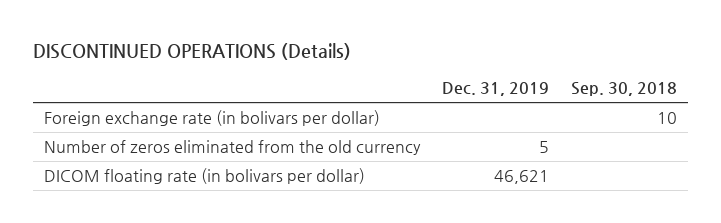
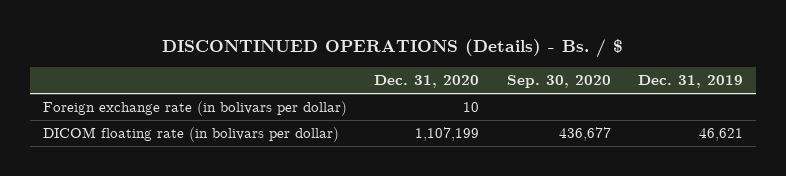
[33,43,352,61] DISCONTINUED OPERATIONS (Details) -> [162,39,624,59] DISCONTINUED OPERATIONS (Details) - Bs. / $
[570,81,677,96] Sep. 30, 2018 -> none
none -> [374,75,480,89] Dec. 31, 2020
none -> [506,75,611,89] Sep. 30, 2020
[44,140,422,156] Number of zeros eliminated from the old currency -> none

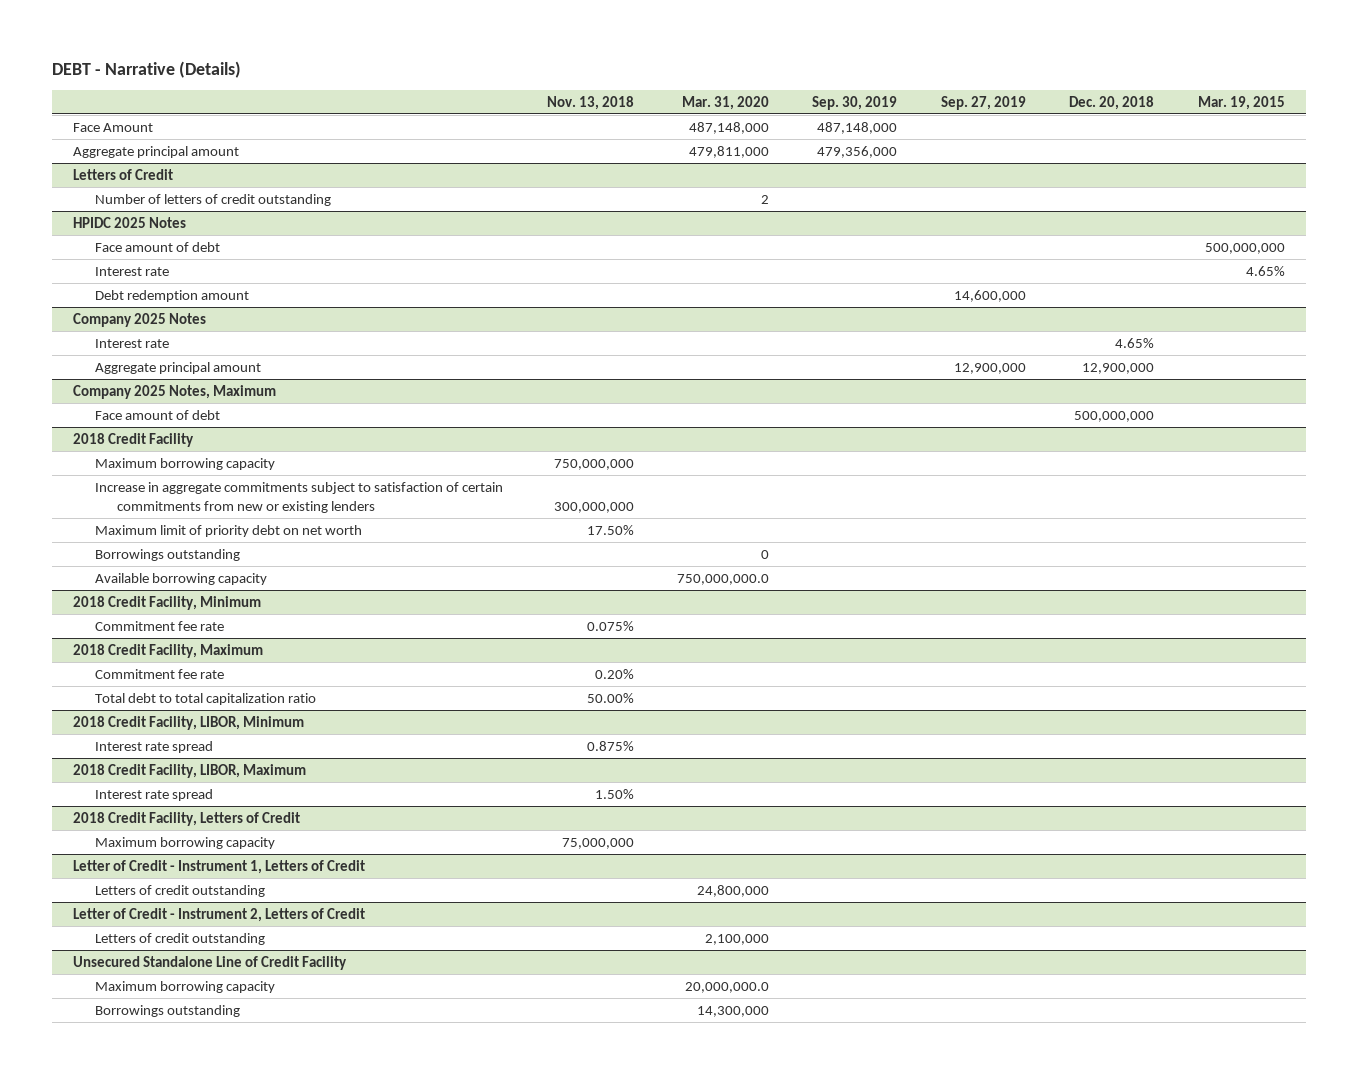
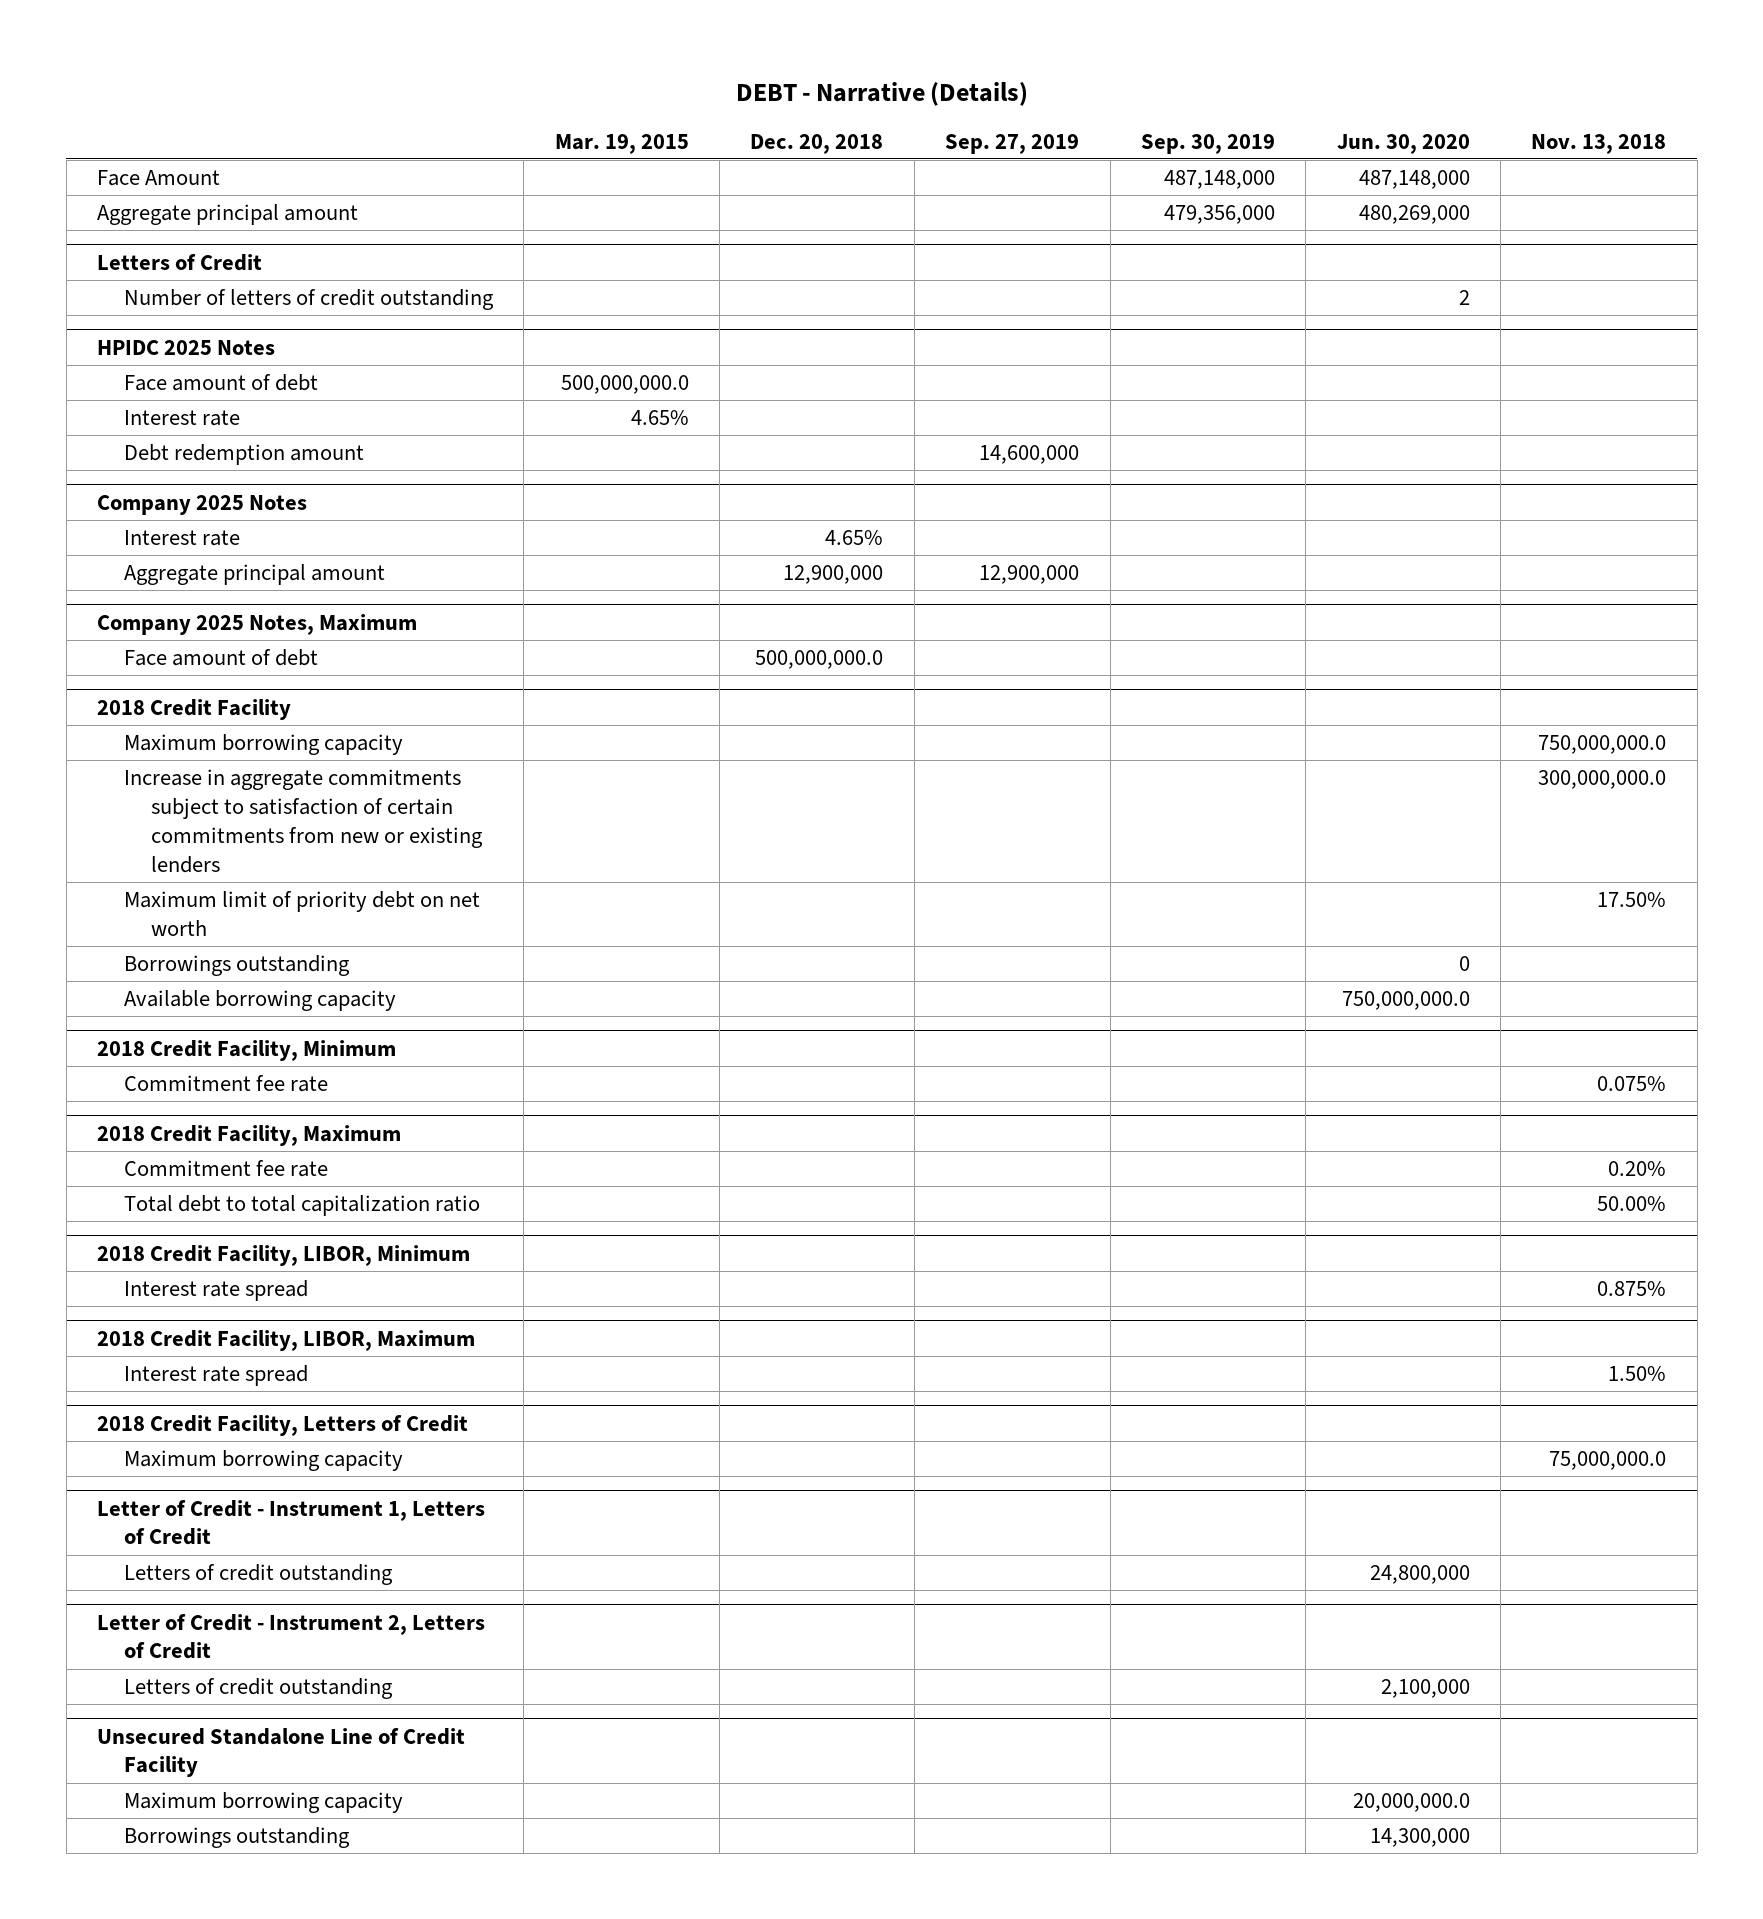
[682,95,770,110] Mar. 31, 2020 -> none
none -> [1336,133,1470,154] Jun. 30, 2020
[1204,242,1285,254] 500,000,000 -> [560,375,689,395] 500,000,000.0
[1074,410,1155,422] 500,000,000 -> [755,650,884,670] 500,000,000.0
[553,458,634,470] 750,000,000 -> [1538,735,1667,755] 750,000,000.0
[553,501,634,513] 300,000,000 -> [1538,770,1667,790] 300,000,000.0
[561,837,634,849] 75,000,000 -> [1549,1451,1667,1471] 75,000,000.0

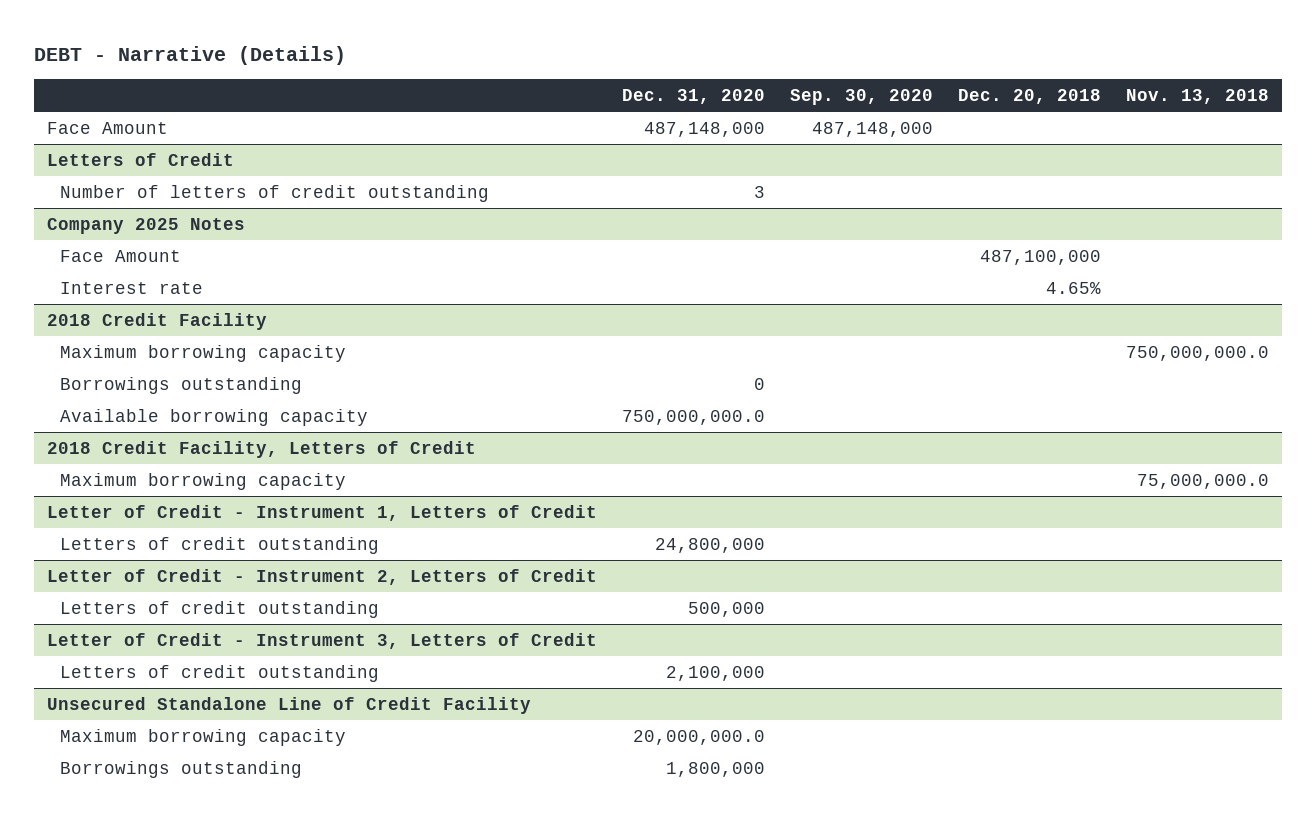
[554,133,689,154] Mar. 19, 2015 -> none
[945,133,1080,154] Sep. 27, 2019 -> none
[1140,133,1275,154] Sep. 30, 2019 -> none
[1336,133,1470,154] Jun. 30, 2020 -> none
none -> [621,88,765,104] Dec. 31, 2020
none -> [789,88,933,105] Sep. 30, 2020
[97,204,359,226] Aggregate principal amount -> none
[97,339,276,355] HPIDC 2025 Notes -> none
[123,374,318,392] Face amount of debt -> none
[123,410,240,427] Interest rate -> none
[123,444,364,466] Debt redemption amount -> none
none -> [59,249,181,262] Face Amount
[123,564,385,586] Aggregate principal amount -> none
[97,613,418,635] Company 2025 Notes, Maximum -> none
[123,649,318,667] Face amount of debt -> none
[123,769,483,873] Increase in aggregate commitments subject to satisfaction of certain commitments from new or existing lenders -> none
[123,891,480,936] Maximum limit of priority debt on net worth -> none
[97,1039,397,1061] 2018 Credit Facility, Minimum -> none
[123,1075,328,1093] Commitment fee rate -> none
[97,1124,402,1146] 2018 Credit Facility, Maximum -> none
[123,1160,328,1178] Commitment fee rate -> none
[123,1195,480,1217] Total debt to total capitalization ratio -> none
[97,1244,471,1266] 2018 Credit Facility, LIBOR, Minimum -> none
[123,1280,308,1302] Interest rate spread -> none
[97,1329,476,1351] 2018 Credit Facility, LIBOR, Maximum -> none
[123,1365,308,1387] Interest rate spread -> none
none -> [46,632,597,649] Letter of Credit - Instrument 3, Letters of Credit
none -> [59,664,379,682] Letters of credit outstanding

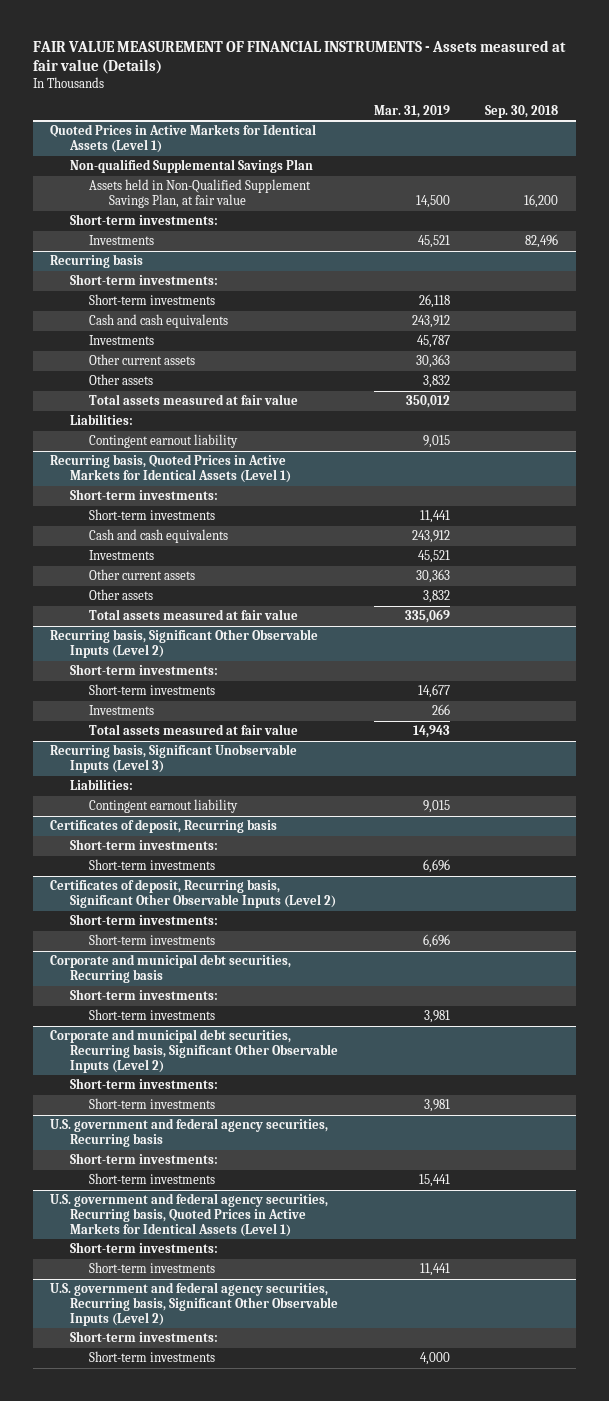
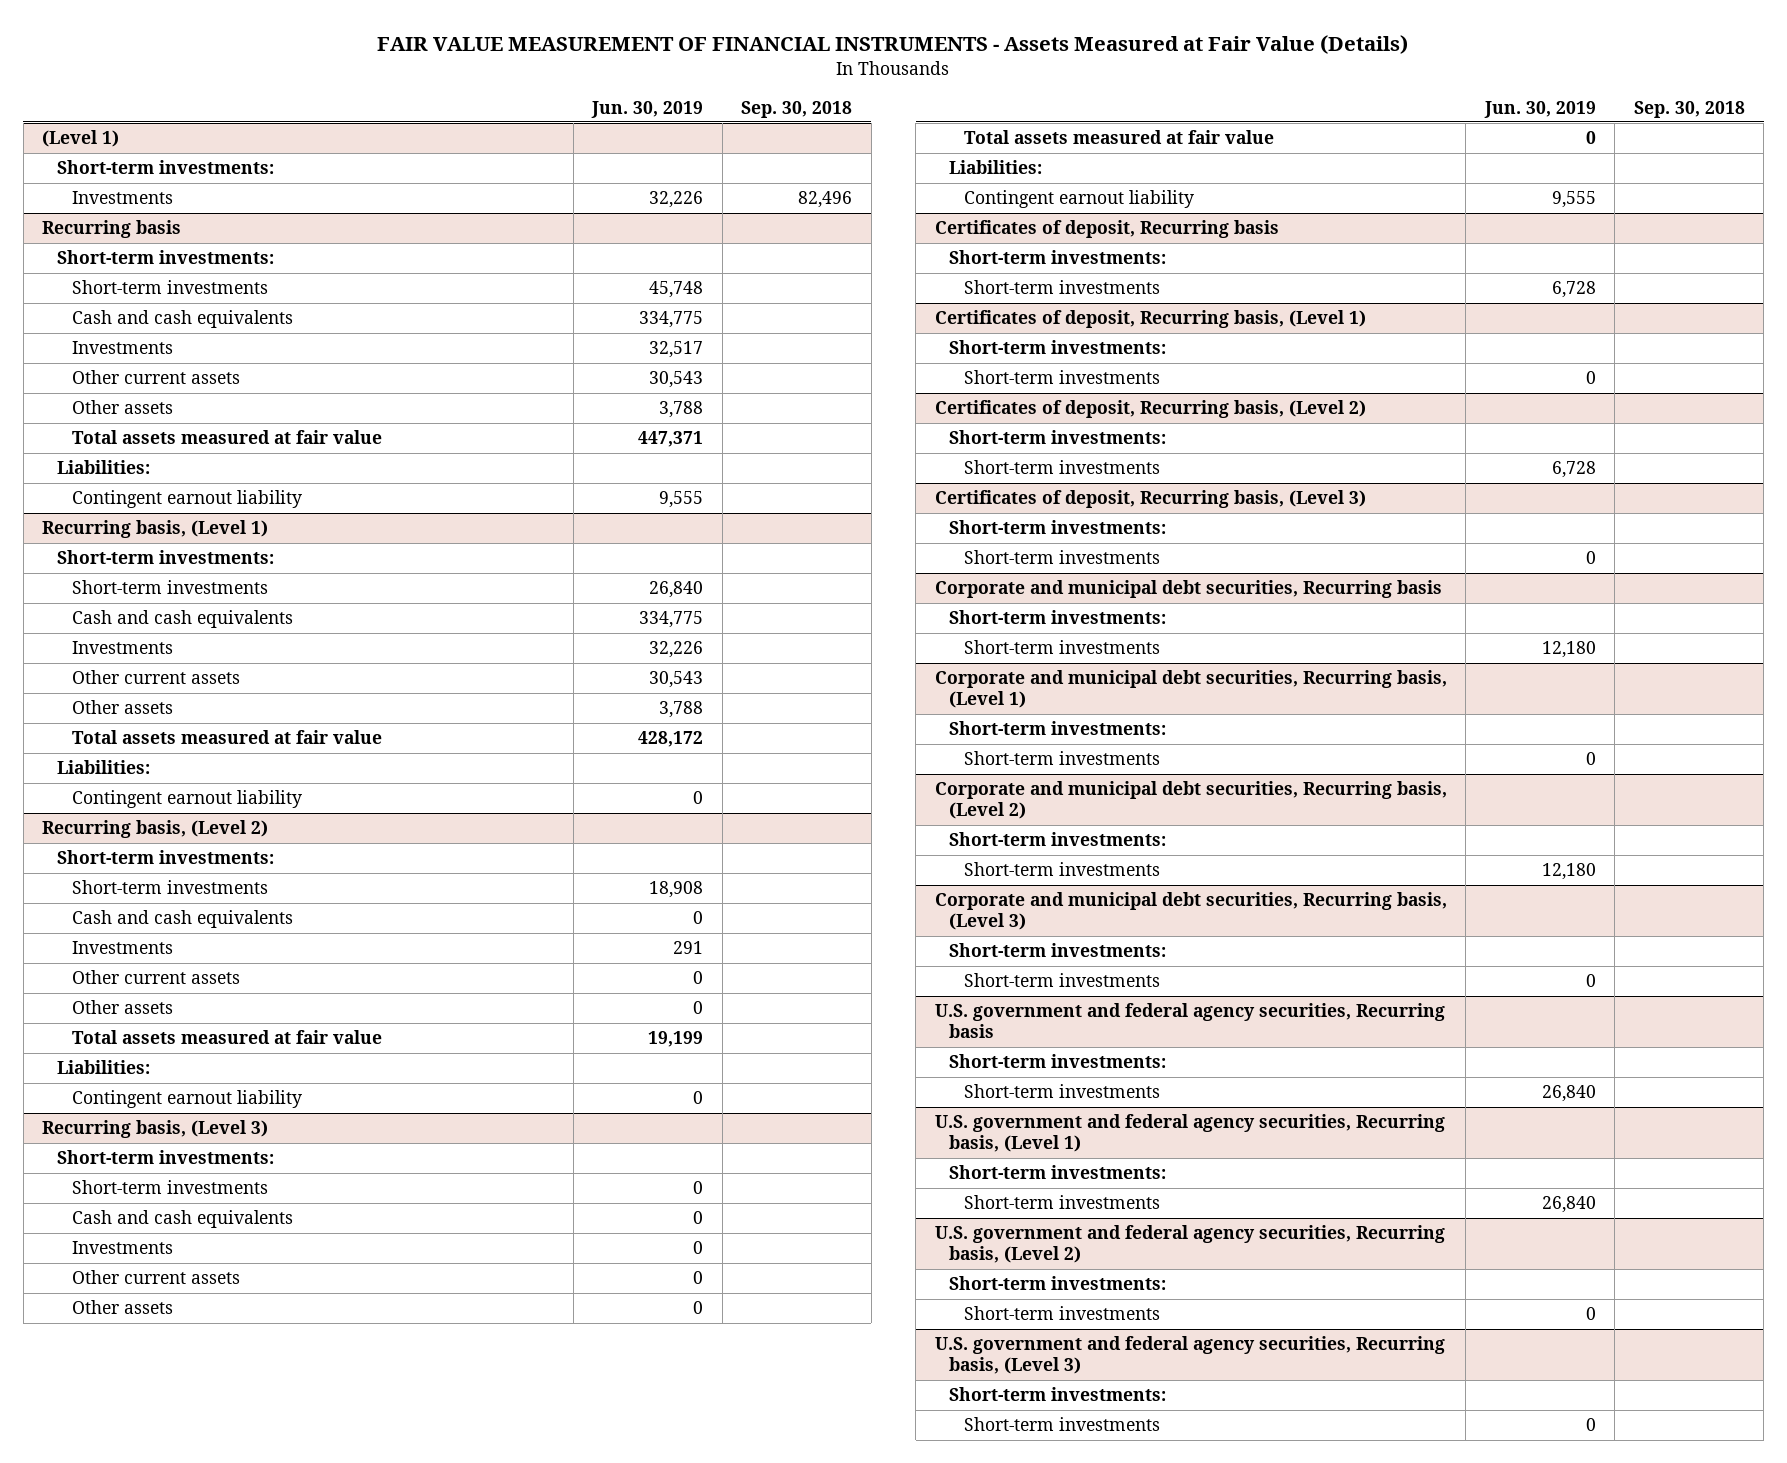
[32,39,566,75] FAIR VALUE MEASUREMENT OF FINANCIAL INSTRUMENTS - Assets measured at fair value (Details) -> [377,34,1409,54] FAIR VALUE MEASUREMENT OF FINANCIAL INSTRUMENTS - Assets Measured at Fair Value (Details)
[373,104,450,118] Mar. 31, 2019 -> none
none -> [591,100,704,118] Jun. 30, 2019
[69,159,313,174] Non-qualified Supplemental Savings Plan -> none
[89,179,312,208] Assets held in Non-Qualified Supplement Savings Plan, at fair value -> none
[50,124,317,153] Quoted Prices in Active Markets for Identical Assets (Level 1) -> [42,130,120,148] (Level 1)
[50,454,291,483] Recurring basis, Quoted Prices in Active Markets for Identical Assets (Level 1) -> [42,520,269,539] Recurring basis, (Level 1)
none -> [57,760,151,775] Liabilities:
none -> [72,790,303,809] Contingent earnout liability
[50,629,319,658] Recurring basis, Significant Other Observable Inputs (Level 2) -> [42,820,269,839] Recurring basis, (Level 2)
none -> [72,910,294,929] Cash and cash equivalents
none -> [72,970,241,985] Other current assets
none -> [72,1000,174,1015] Other assets
none -> [57,1060,151,1075] Liabilities:
none -> [72,1090,303,1109] Contingent earnout liability
[50,744,298,773] Recurring basis, Significant Unobservable Inputs (Level 3) -> [42,1120,269,1139] Recurring basis, (Level 3)
none -> [57,1150,275,1165] Short-term investments:
none -> [72,1180,269,1195] Short-term investments
none -> [72,1210,294,1229] Cash and cash equivalents
none -> [72,1241,174,1255] Investments
none -> [72,1270,241,1285] Other current assets
none -> [72,1300,174,1315] Other assets
none -> [964,130,1275,145] Total assets measured at fair value
none -> [934,310,1366,329] Certificates of deposit, Recurring basis, (Level 1)
none -> [949,340,1167,355] Short-term investments:
none -> [964,370,1161,385] Short-term investments
[50,879,336,908] Certificates of deposit, Recurring basis, Significant Other Observable Inputs (Level 2) -> [934,400,1366,419] Certificates of deposit, Recurring basis, (Level 2)
none -> [934,490,1366,509] Certificates of deposit, Recurring basis, (Level 3)
none -> [949,520,1167,535] Short-term investments:
none -> [964,550,1161,565] Short-term investments
none -> [934,670,1447,709] Corporate and municipal debt securities, Recurring basis, (Level 1)
none -> [949,721,1167,736] Short-term investments:
none -> [964,751,1161,766] Short-term investments
[50,1029,338,1073] Corporate and municipal debt securities, Recurring basis, Significant Other Observable Inputs (Level 2) -> [934,781,1447,820] Corporate and municipal debt securities, Recurring basis, (Level 2)
none -> [934,892,1447,931] Corporate and municipal debt securities, Recurring basis, (Level 3)
none -> [949,943,1167,958] Short-term investments:
none -> [964,973,1161,988] Short-term investments
[50,1193,329,1237] U.S. government and federal agency securities, Recurring basis, Quoted Prices in Active Markets for Identical Assets (Level 1) -> [934,1114,1445,1153] U.S. government and federal agency securities, Recurring basis, (Level 1)
[50,1282,338,1326] U.S. government and federal agency securities, Recurring basis, Significant Other Observable Inputs (Level 2) -> [934,1225,1445,1264] U.S. government and federal agency securities, Recurring basis, (Level 2)
none -> [934,1336,1445,1375] U.S. government and federal agency securities, Recurring basis, (Level 3)
none -> [949,1387,1167,1402] Short-term investments:
none -> [964,1417,1161,1432] Short-term investments

